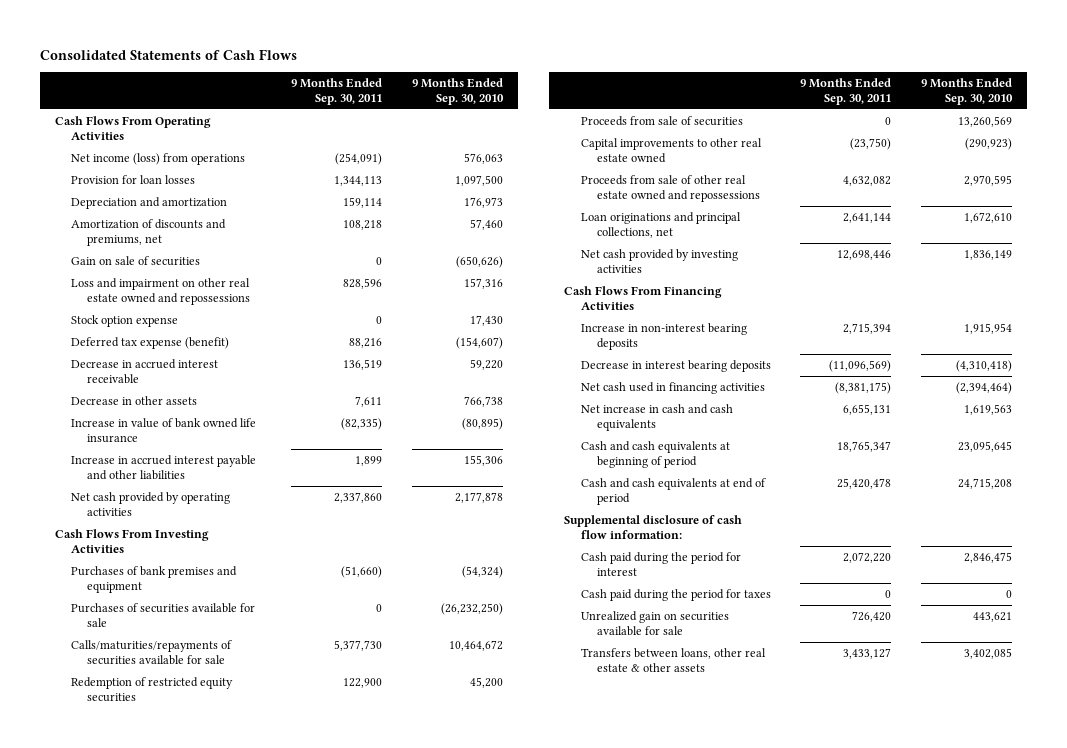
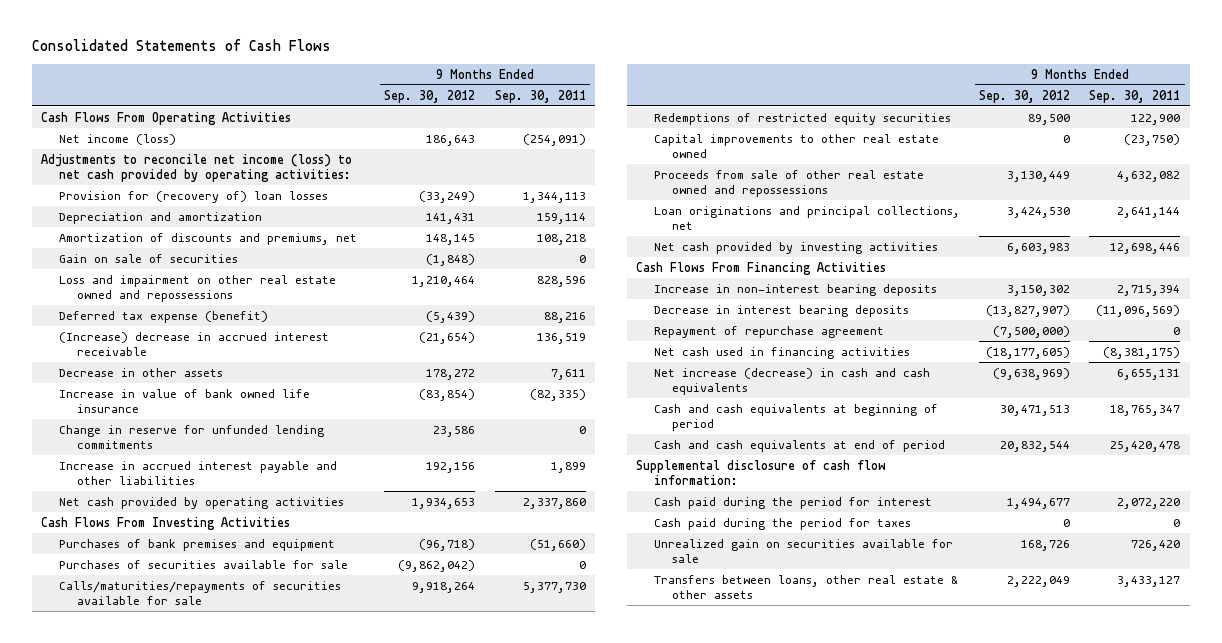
[411,78,504,106] 9 Months Ended Sep. 30, 2010 -> none
none -> [384,89,476,103] Sep. 30, 2012
[71,152,246,165] Net income (loss) from operations -> [59,133,177,145] Net income (loss)
none -> [41,153,353,182] Adjustments to reconcile net income (loss) to net cash provided by operating activities:
[71,174,196,184] Provision for loan losses -> [59,190,329,203] Provision for (recovery of) loan losses
[71,314,179,327] Stock option expense -> none
[71,358,219,384] Decrease in accrued interest receivable -> [59,331,330,356] (Increase) decrease in accrued interest receivable
none -> [59,424,325,449] Change in reserve for unfunded lending commitments
[580,115,743,126] Proceeds from sale of securities -> none
[71,676,234,702] Redemption of restricted equity securities -> [654,112,952,125] Redemptions of restricted equity securities
none -> [654,325,885,338] Repayment of repurchase agreement
[580,403,733,431] Net increase in cash and cash equivalents -> [654,367,931,395] Net increase (decrease) in cash and cash equivalents

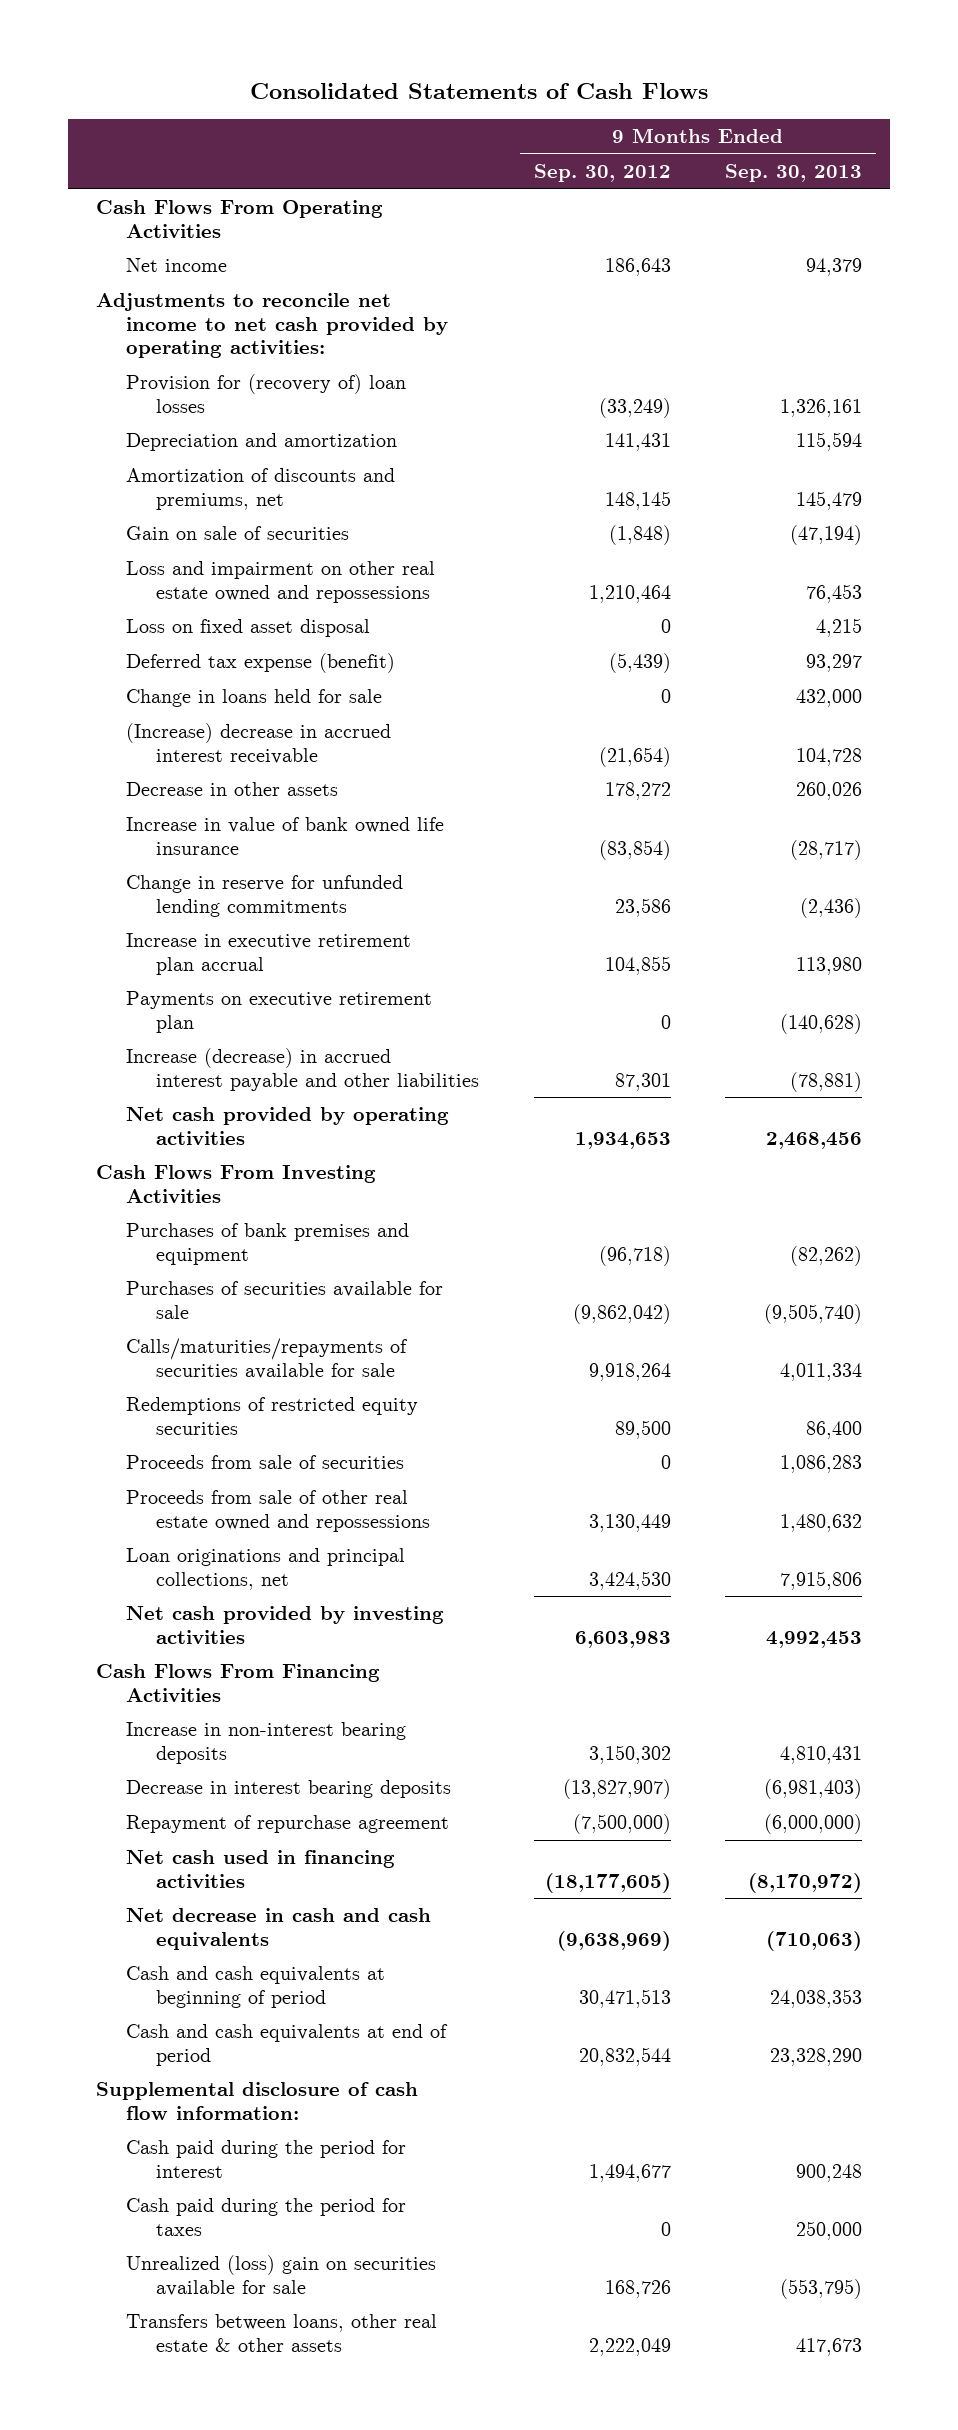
[494,89,586,103] Sep. 30, 2011 -> none
none -> [725,163,863,182] Sep. 30, 2013
[59,133,177,145] Net income (loss) -> [126,258,228,273] Net income
[41,153,353,182] Adjustments to reconcile net income (loss) to net cash provided by operating activities: -> [95,293,449,358] Adjustments to reconcile net income to net cash provided by operating activities:
none -> [126,619,371,638] Loss on fixed asset disposal
none -> [126,689,383,708] Change in loans held for sale
none -> [126,933,412,975] Increase in executive retirement plan accrual
none -> [126,991,433,1033] Payments on executive retirement plan
[59,460,338,485] Increase in accrued interest payable and other liabilities -> [126,1048,480,1091] Increase (decrease) in accrued interest payable and other liabilities
[426,461,476,473] 192,156 -> [614,1072,671,1091] 87,301
[654,133,940,158] Capital improvements to other real estate owned -> none
none -> [126,1455,405,1470] Proceeds from sale of securities
[654,367,931,395] Net increase (decrease) in cash and cash equivalents -> [126,1908,432,1950] Net decrease in cash and cash equivalents
[654,538,954,563] Unrealized gain on securities available for sale -> [126,2255,437,2296] Unrealized (loss) gain on securities available for sale

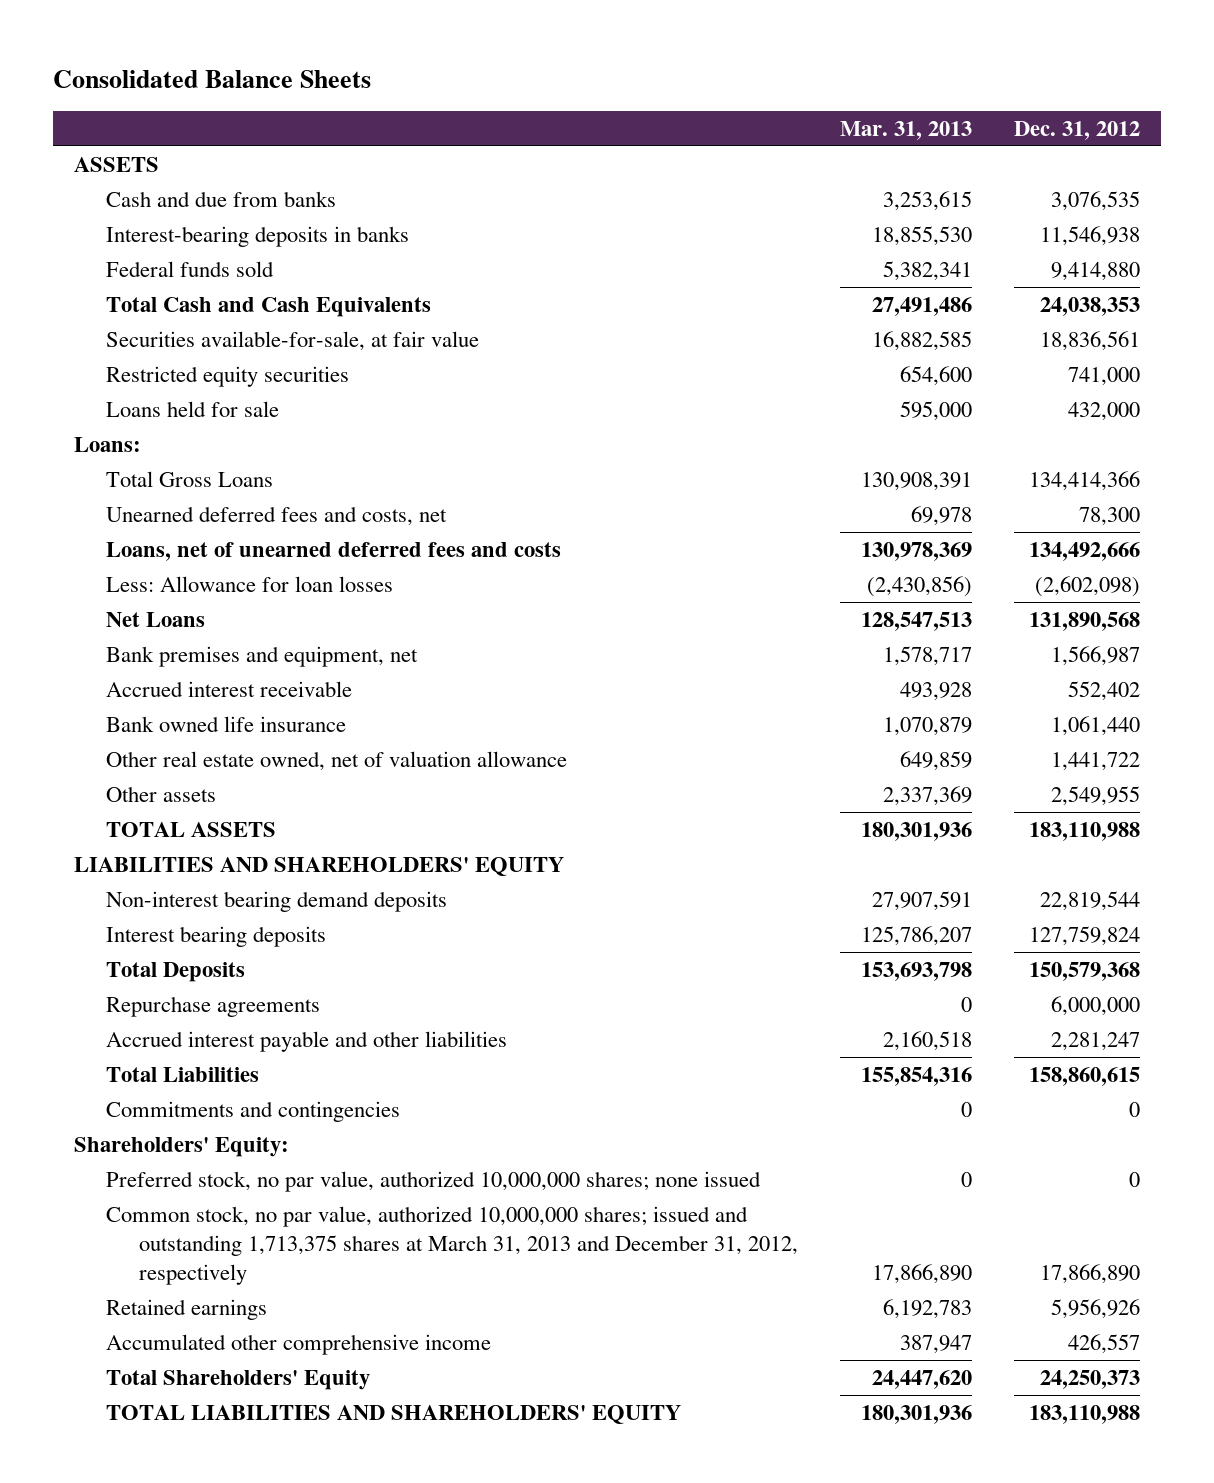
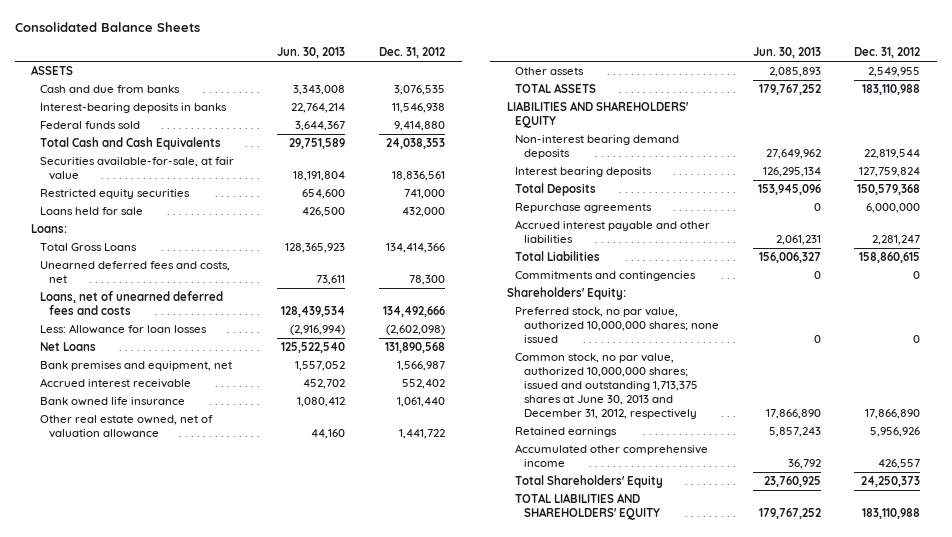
[839,120,972,140] Mar. 31, 2013 -> none
none -> [277,47,346,59] Jun. 30, 2013
[106,1205,798,1285] Common stock, no par value, authorized 10,000,000 shares; issued and outstanding 1,713,375 shares at March 31, 2013 and December 31, 2012, respectively -> [515,352,699,420] Common stock, no par value, authorized 10,000,000 shares; issued and outstanding 1,713,375 shares at June 30, 2013 and December 31, 2012, respectively

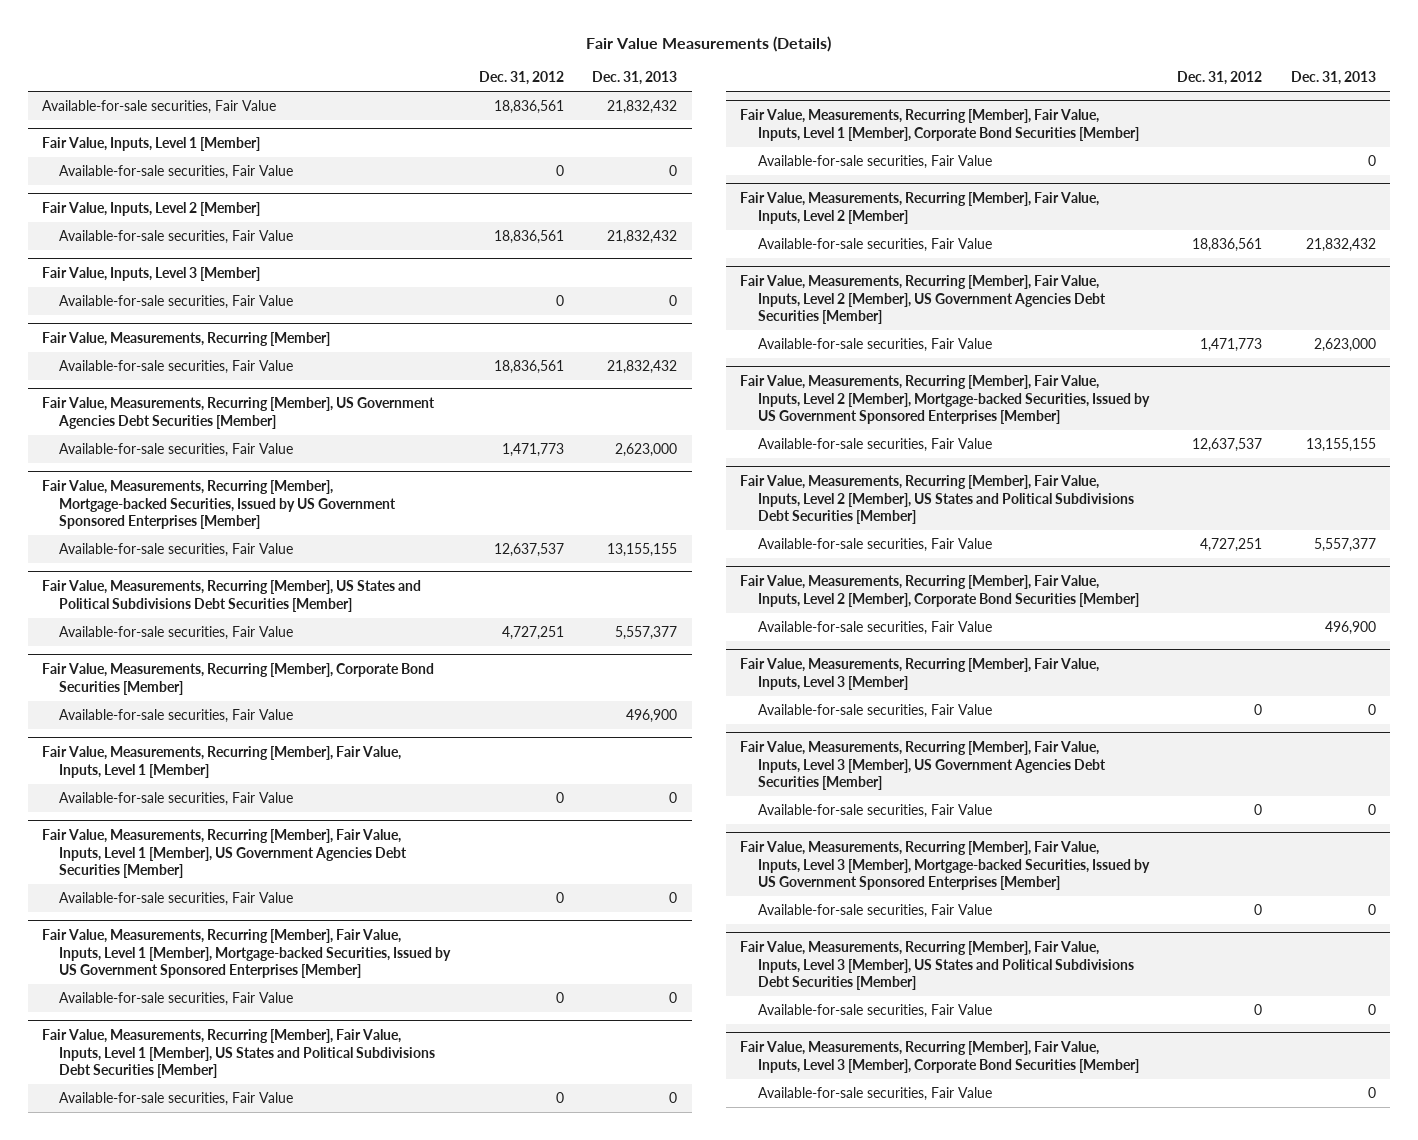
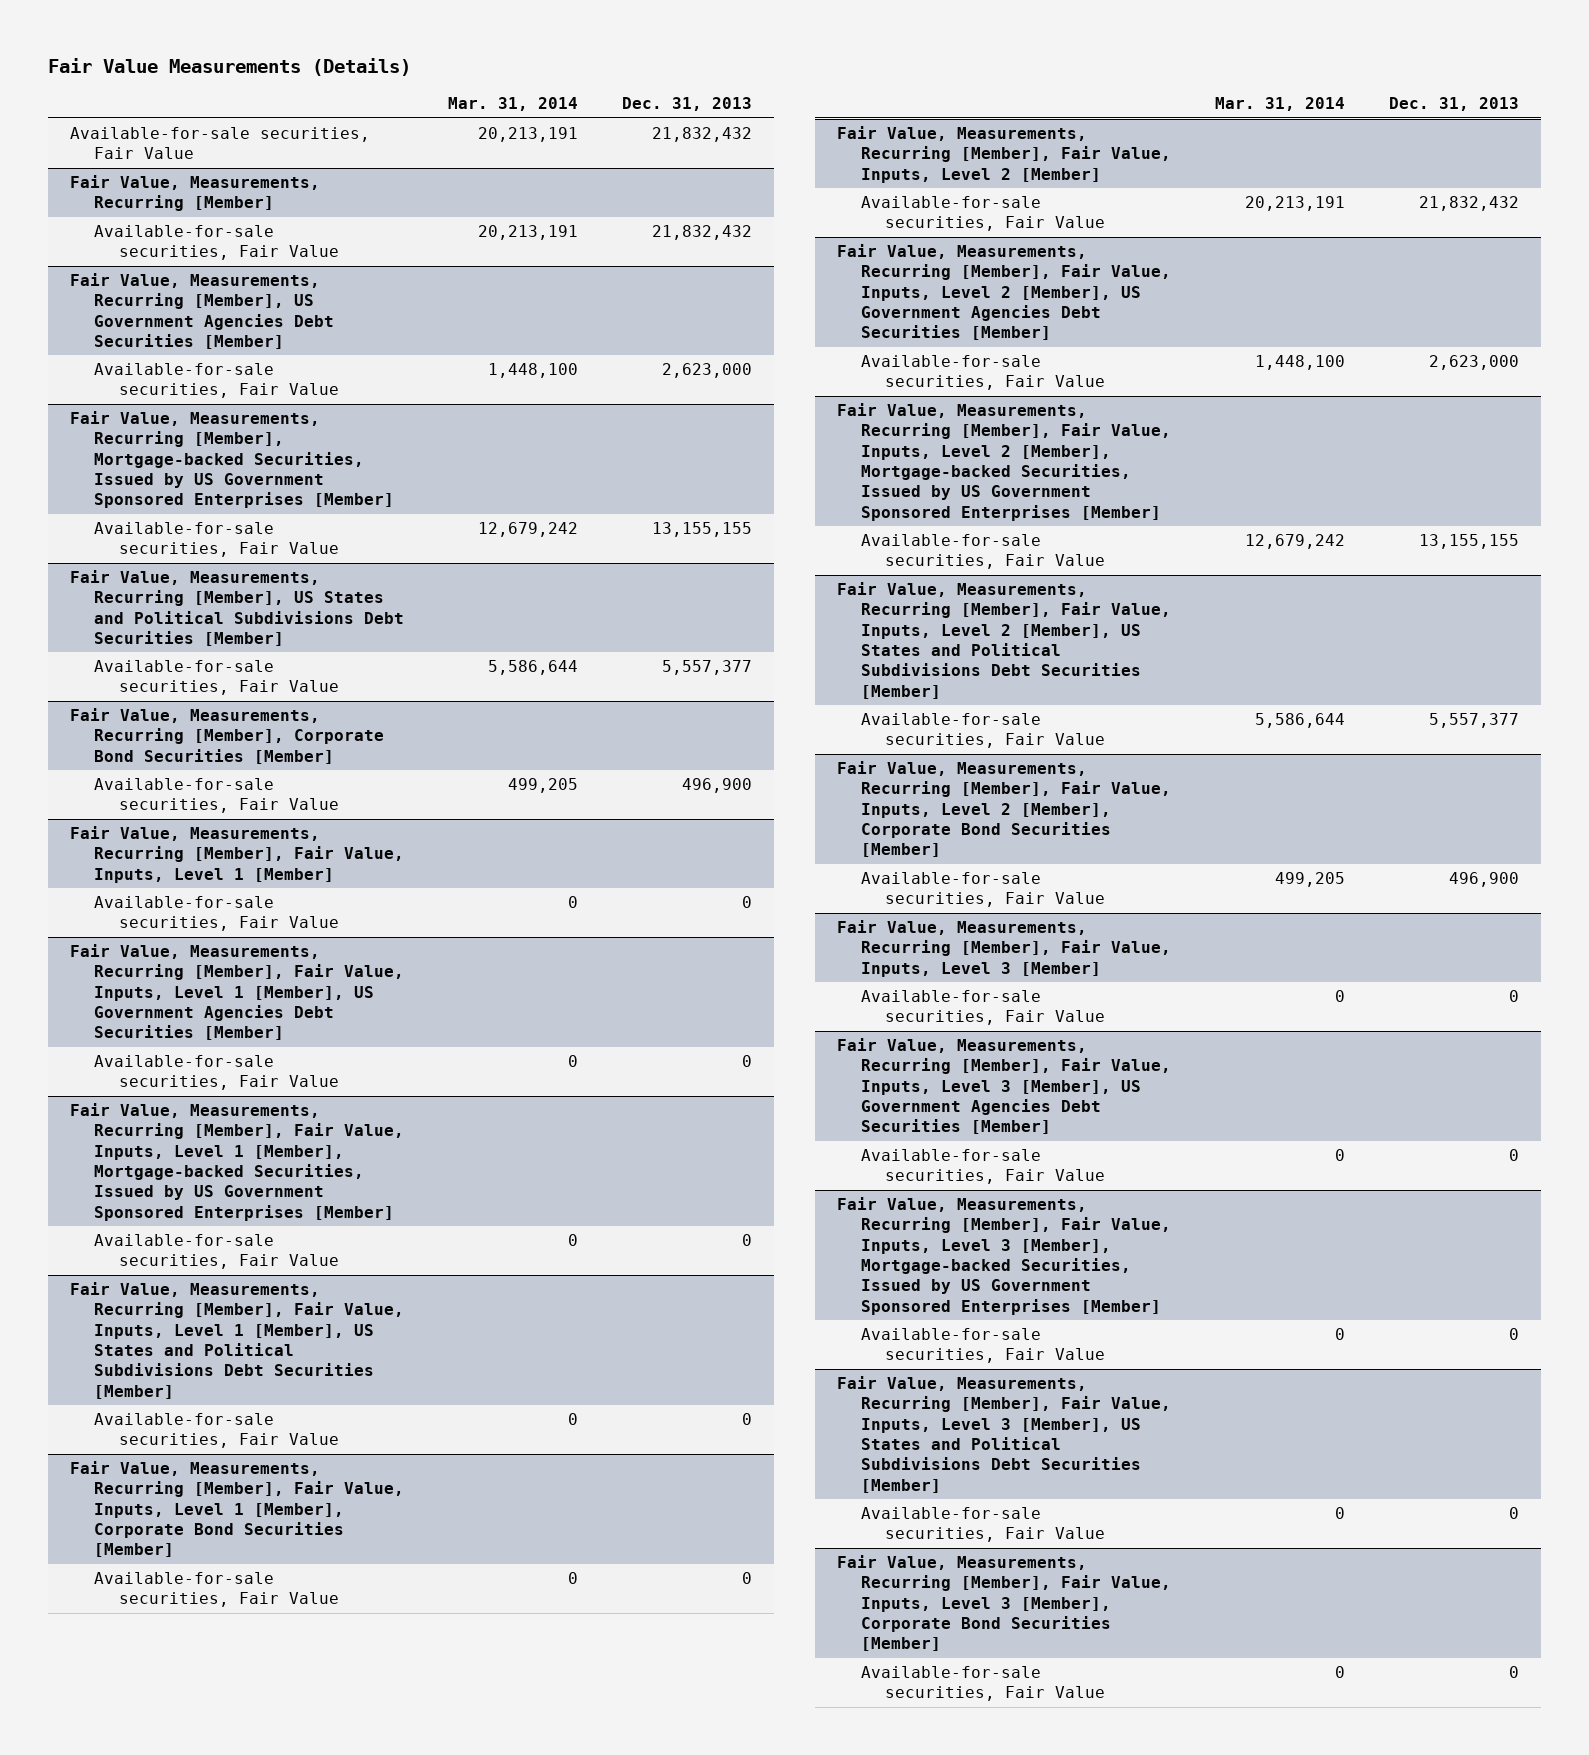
[478,71,564,86] Dec. 31, 2012 -> none
none -> [448,97,579,112] Mar. 31, 2014
[42,136,261,151] Fair Value, Inputs, Level 1 [Member] -> none
[59,165,294,180] Available-for-sale securities, Fair Value -> none
[42,201,261,216] Fair Value, Inputs, Level 2 [Member] -> none
[59,230,294,245] Available-for-sale securities, Fair Value -> none
[42,266,261,281] Fair Value, Inputs, Level 3 [Member] -> none
[59,295,294,310] Available-for-sale securities, Fair Value -> none

